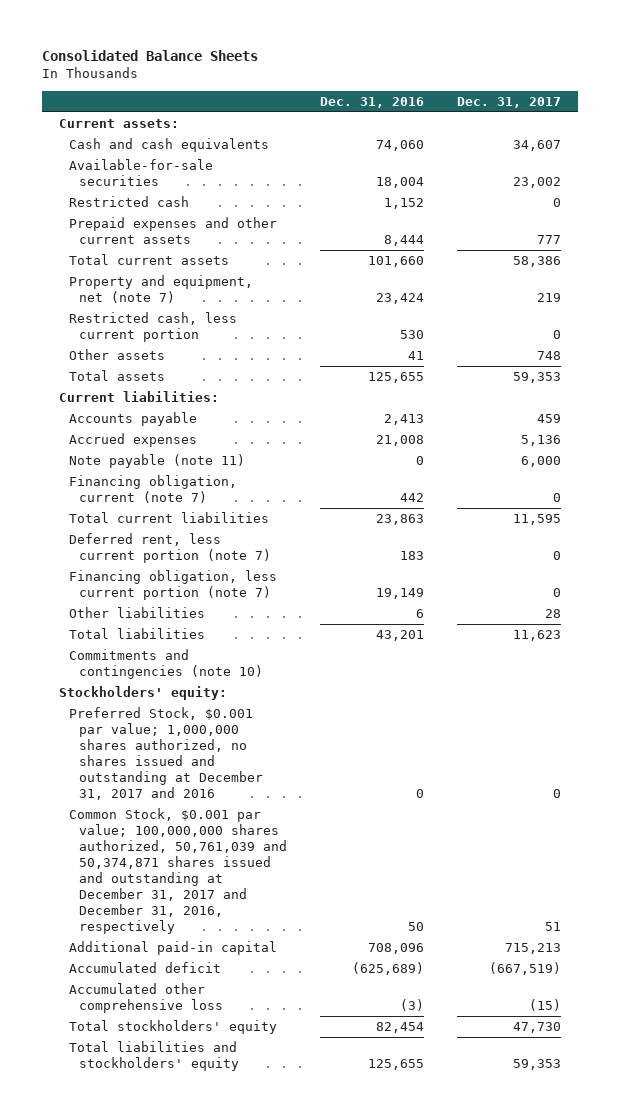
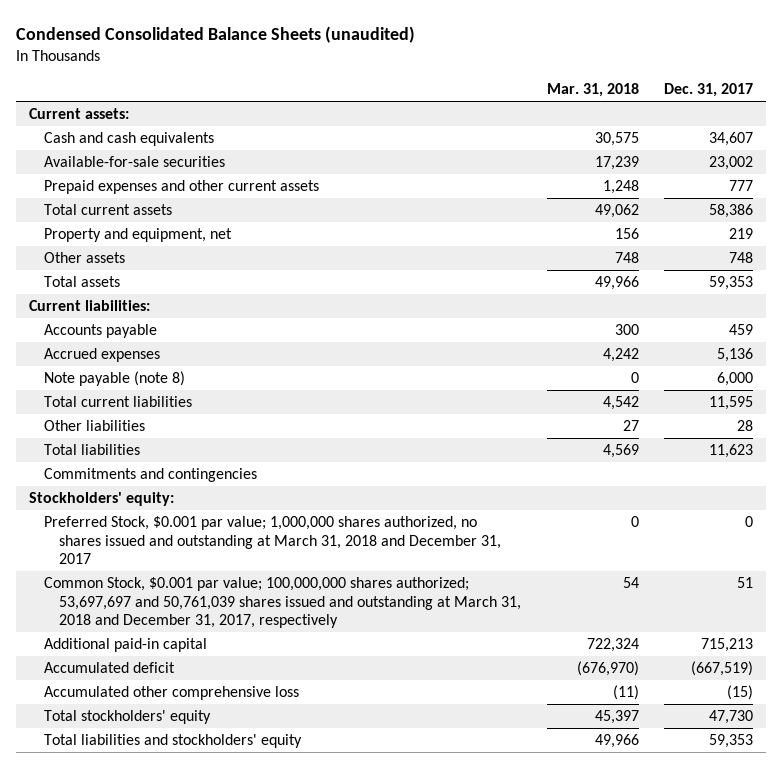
[42,50,259,62] Consolidated Balance Sheets -> [16,26,416,44] Condensed Consolidated Balance Sheets (unaudited)
[320,96,425,108] Dec. 31, 2016 -> none
none -> [546,83,639,98] Mar. 31, 2018
[68,196,189,208] Restricted cash -> none
[68,312,237,343] Restricted cash, less current portion -> none
[68,275,253,304] Property and equipment, net (note 7) -> [44,228,233,243] Property and equipment, net
[68,475,237,504] Financing obligation, current (note 7) -> none
[68,454,245,469] Note payable (note 11) -> [44,371,186,387] Note payable (note 8)
[68,533,272,564] Deferred rent, less current portion (note 7) -> none
[68,570,277,601] Financing obligation, less current portion (note 7) -> none
[68,649,264,680] Commitments and contingencies (note 10) -> [44,468,258,483] Commitments and contingencies
[68,707,264,801] Preferred Stock, $0.001 par value; 1,000,000 shares authorized, no shares issued and outstanding at December 31, 2017 and 2016 -> [44,516,502,565] Preferred Stock, $0.001 par value; 1,000,000 shares authorized, no shares issued and outstanding at March 31, 2018 and December 31, 2017
[68,808,288,935] Common Stock, $0.001 par value; 100,000,000 shares authorized, 50,761,039 and 50,374,871 shares issued and outstanding at December 31, 2017 and December 31, 2016, respectively -> [44,577,522,629] Common Stock, $0.001 par value; 100,000,000 shares authorized; 53,697,697 and 50,761,039 shares issued and outstanding at March 31, 2018 and December 31, 2017, respectively

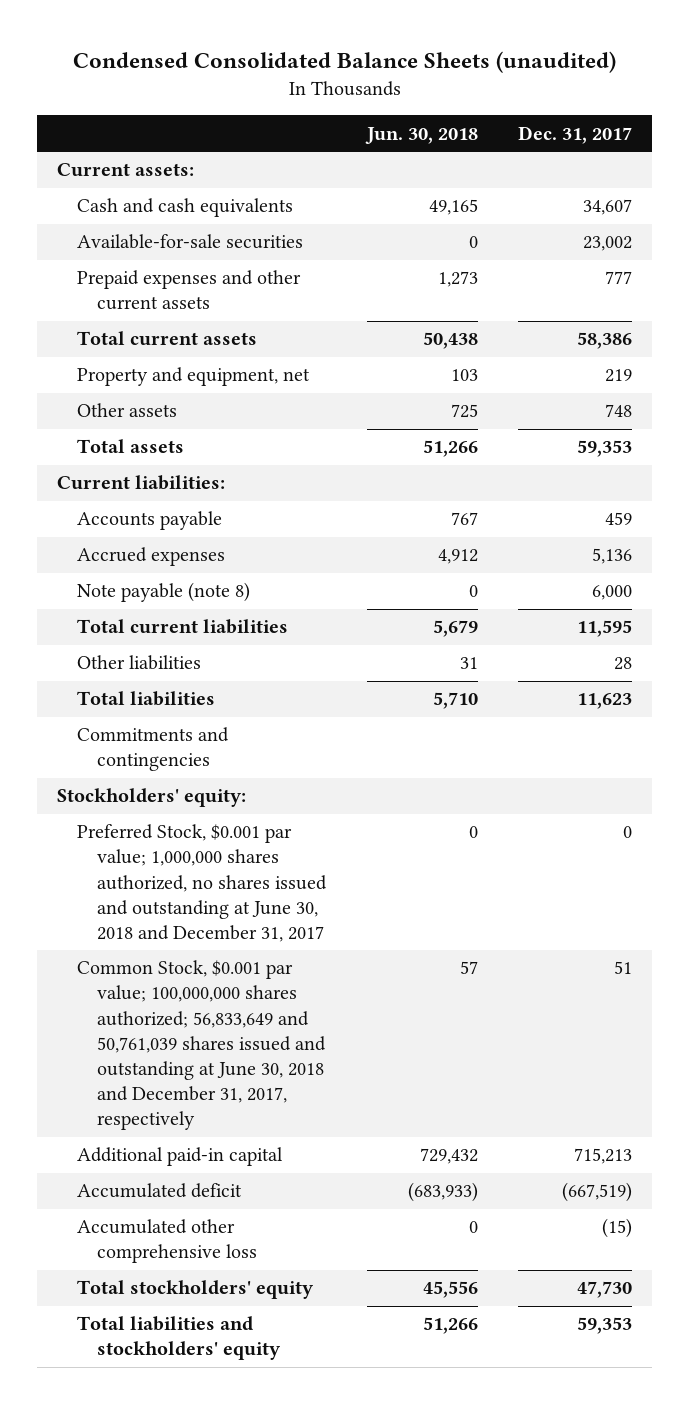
[546,83,639,98] Mar. 31, 2018 -> none
none -> [364,126,478,144] Jun. 30, 2018
[44,516,502,565] Preferred Stock, $0.001 par value; 1,000,000 shares authorized, no shares issued and outstanding at March 31, 2018 and December 31, 2017 -> [77,824,328,943] Preferred Stock, $0.001 par value; 1,000,000 shares authorized, no shares issued and outstanding at June 30, 2018 and December 31, 2017
[44,577,522,629] Common Stock, $0.001 par value; 100,000,000 shares authorized; 53,697,697 and 50,761,039 shares issued and outstanding at March 31, 2018 and December 31, 2017, respectively -> [77,960,327,1131] Common Stock, $0.001 par value; 100,000,000 shares authorized; 56,833,649 and 50,761,039 shares issued and outstanding at June 30, 2018 and December 31, 2017, respectively

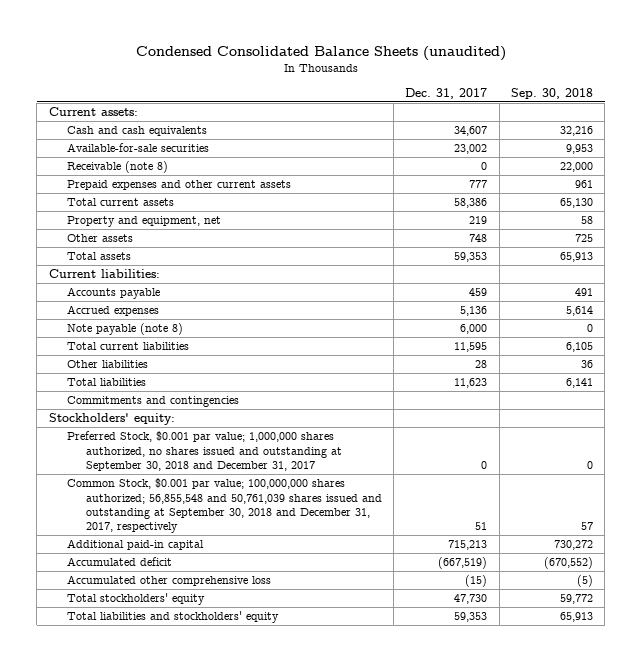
[364,126,478,144] Jun. 30, 2018 -> none
none -> [511,88,594,100] Sep. 30, 2018
none -> [67,161,169,174] Receivable (note 8)
[77,824,328,943] Preferred Stock, $0.001 par value; 1,000,000 shares authorized, no shares issued and outstanding at June 30, 2018 and December 31, 2017 -> [67,431,342,472] Preferred Stock, $0.001 par value; 1,000,000 shares authorized, no shares issued and outstanding at September 30, 2018 and December 31, 2017
[77,960,327,1131] Common Stock, $0.001 par value; 100,000,000 shares authorized; 56,833,649 and 50,761,039 shares issued and outstanding at June 30, 2018 and December 31, 2017, respectively -> [67,478,382,534] Common Stock, $0.001 par value; 100,000,000 shares authorized; 56,855,548 and 50,761,039 shares issued and outstanding at September 30, 2018 and December 31, 2017, respectively

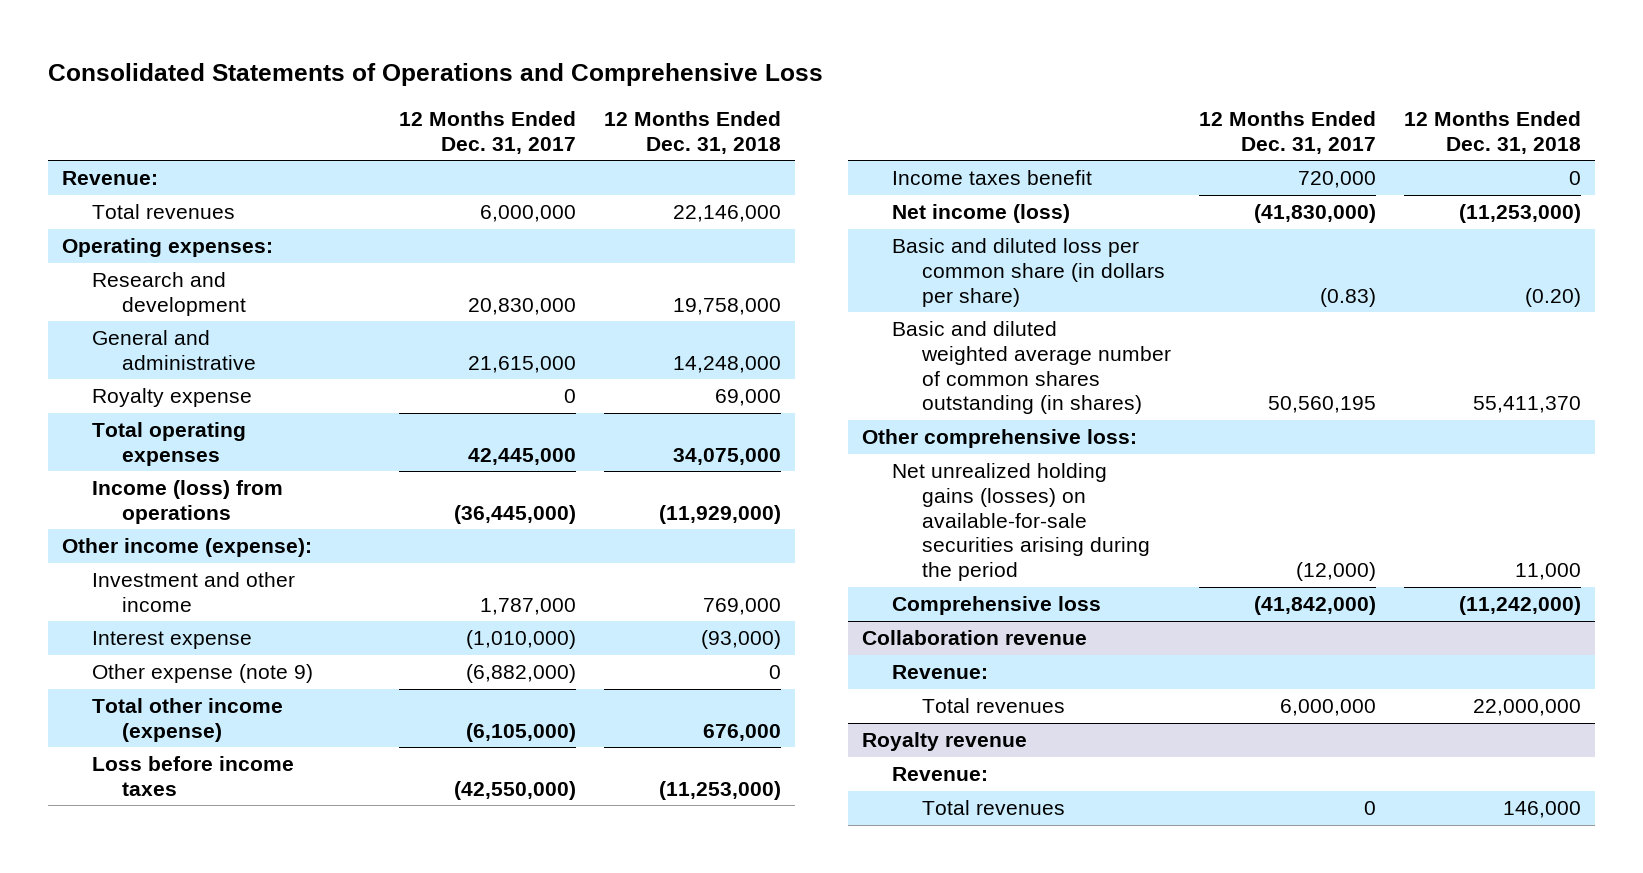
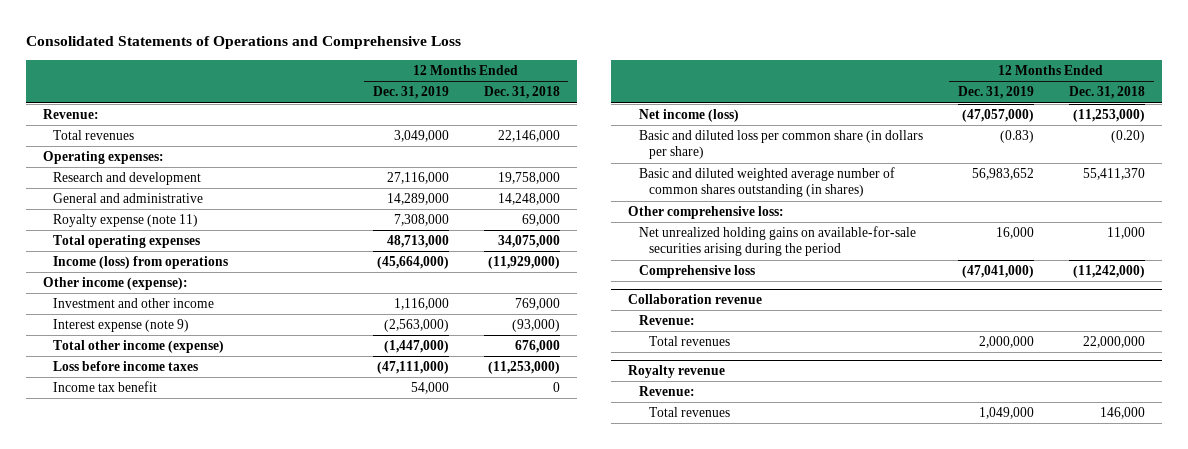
[399,110,577,154] 12 Months Ended Dec. 31, 2017 -> none
none -> [372,86,449,100] Dec. 31, 2019
[92,388,253,408] Royalty expense -> [53,214,199,228] Royalty expense (note 11)
[92,664,314,684] Other expense (note 9) -> none
[92,631,253,650] Interest expense -> [53,319,190,333] Interest expense (note 9)
[892,170,1093,186] Income taxes benefit -> [53,381,158,393] Income tax benefit
[892,463,1151,582] Net unrealized holding gains (losses) on available-for-sale securities arising during the period -> [638,226,916,257] Net unrealized holding gains on available-for-sale securities arising during the period

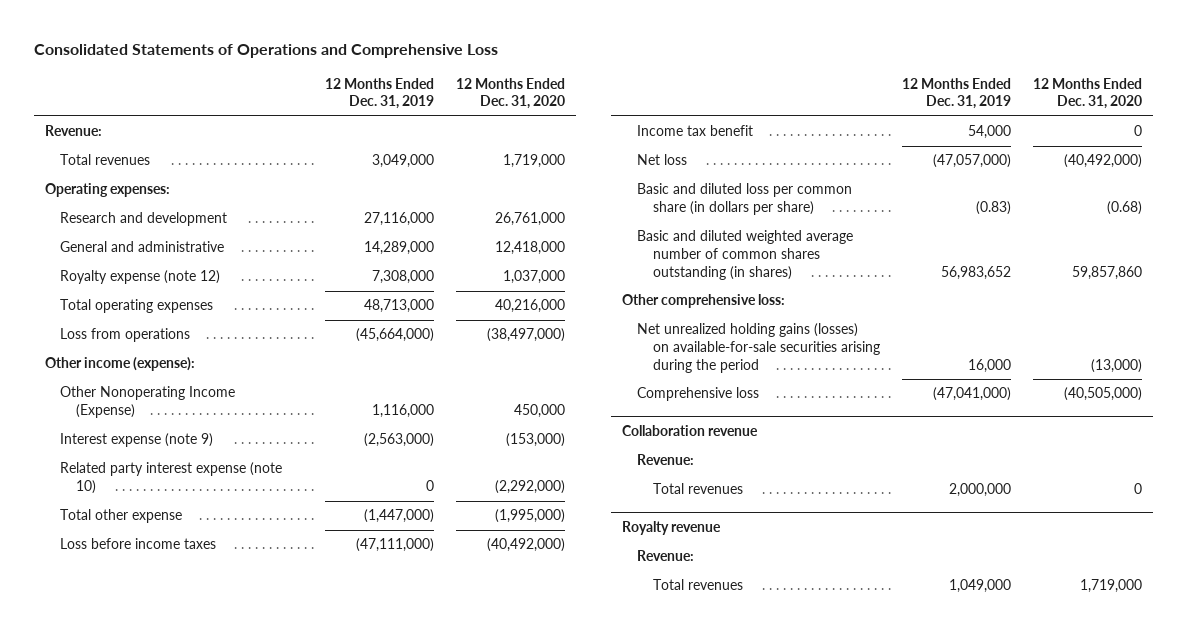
[483,86,560,100] Dec. 31, 2018 -> none
none -> [456,77,566,110] 12 Months Ended Dec. 31, 2020
[53,214,199,228] Royalty expense (note 11) -> [60,270,221,285] Royalty expense (note 12)
[53,256,229,270] Income (loss) from operations -> [60,328,191,343] Loss from operations
[53,298,215,309] Investment and other income -> [60,386,236,419] Other Nonoperating Income (Expense)
none -> [60,462,283,495] Related party interest expense (note 10)
[53,340,225,354] Total other income (expense) -> [60,509,183,524] Total other expense
[638,109,739,123] Net income (loss) -> [637,154,688,166] Net loss
[638,226,916,257] Net unrealized holding gains on available-for-sale securities arising during the period -> [637,323,881,373] Net unrealized holding gains (losses) on available-for-sale securities arising during the period

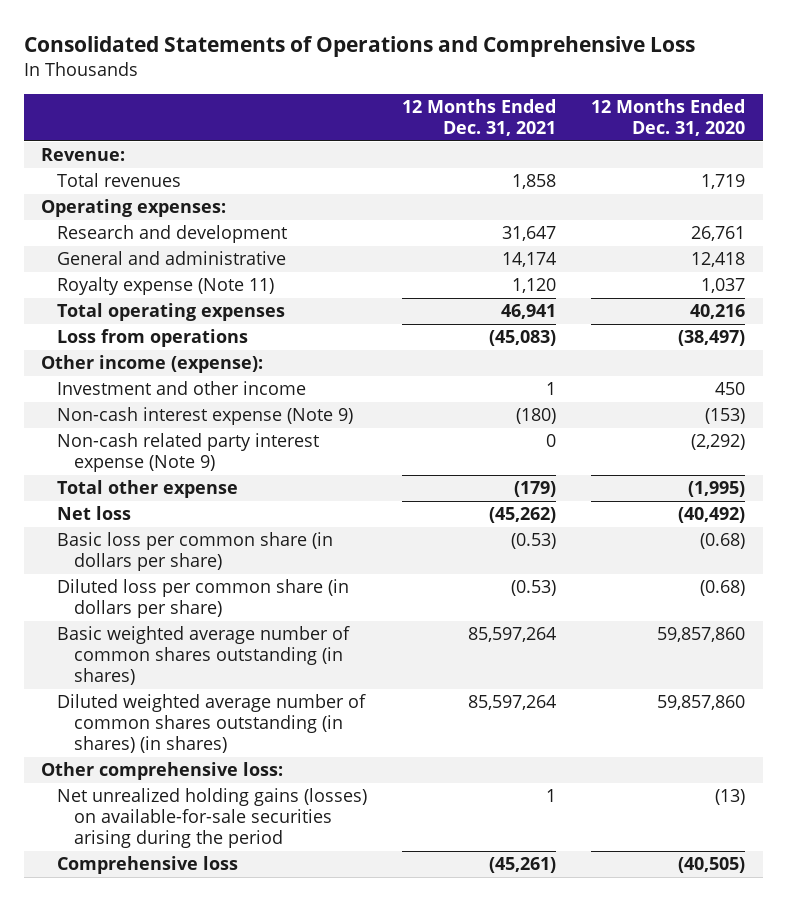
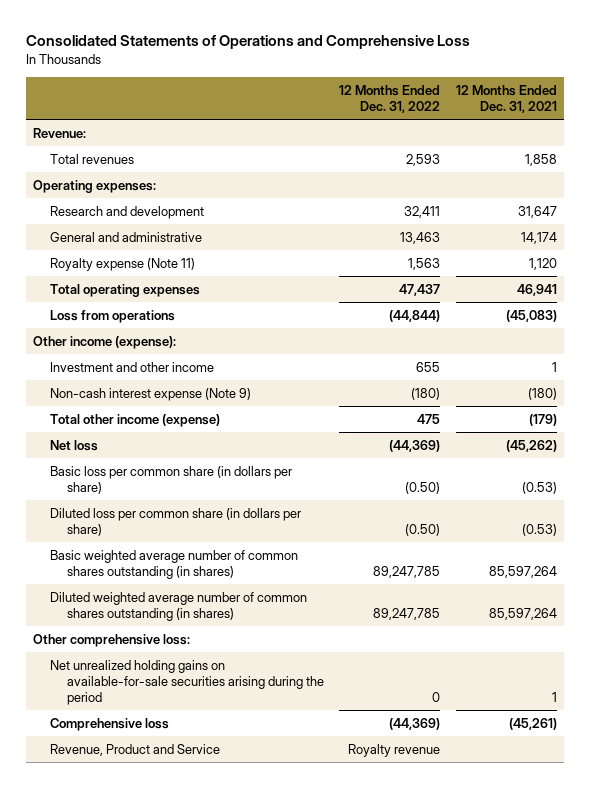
[591,99,746,137] 12 Months Ended Dec. 31, 2020 -> none
none -> [339,85,441,114] 12 Months Ended Dec. 31, 2022
[57,433,320,473] Non-cash related party interest expense (Note 9) -> none
[57,480,239,499] Total other expense -> [50,413,221,427] Total other income (expense)
[57,694,367,754] Diluted weighted average number of common shares outstanding (in shares) (in shares) -> [50,591,308,621] Diluted weighted average number of common shares outstanding (in shares)
[57,788,368,849] Net unrealized holding gains (losses) on available-for-sale securities arising during the period -> [50,659,325,705] Net unrealized holding gains on available-for-sale securities arising during the period
none -> [50,743,221,756] Revenue, Product and Service

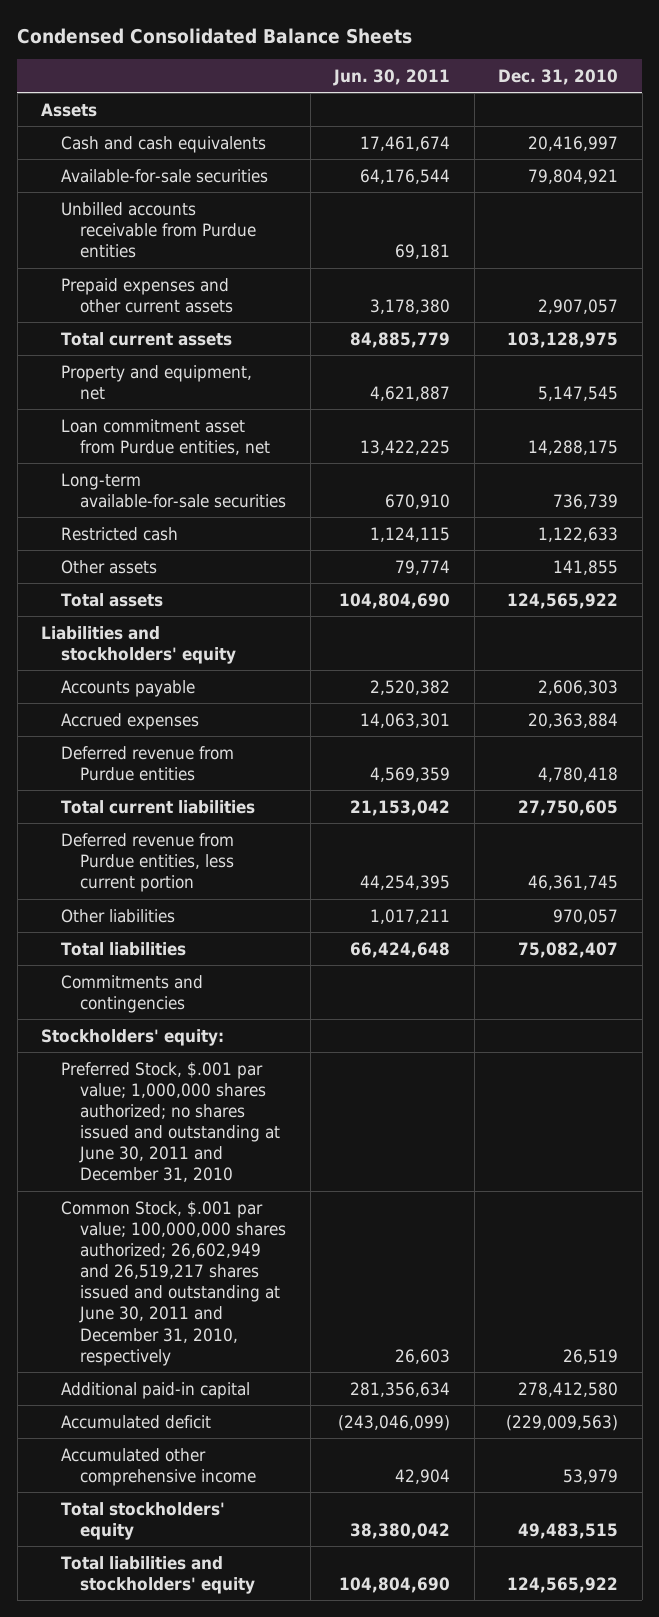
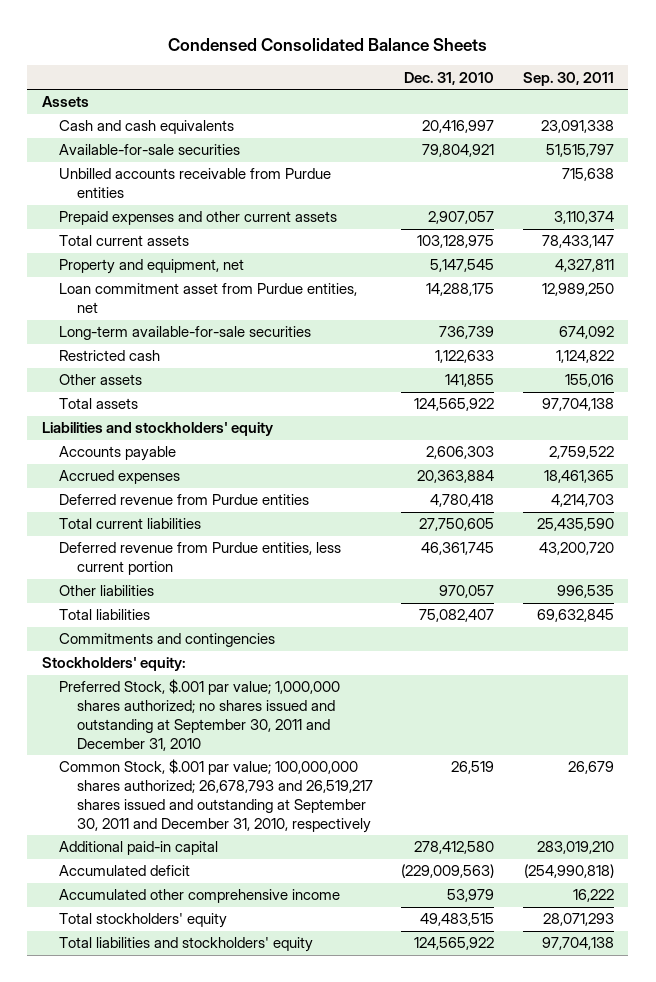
[333,68,451,86] Jun. 30, 2011 -> none
none -> [522,71,614,86] Sep. 30, 2011
[60,1061,281,1183] Preferred Stock, $.001 par value; 1,000,000 shares authorized; no shares issued and outstanding at June 30, 2011 and December 31, 2010 -> [59,679,341,751] Preferred Stock, $.001 par value; 1,000,000 shares authorized; no shares issued and outstanding at September 30, 2011 and December 31, 2010
[60,1200,287,1366] Common Stock, $.001 par value; 100,000,000 shares authorized; 26,602,949 and 26,519,217 shares issued and outstanding at June 30, 2011 and December 31, 2010, respectively -> [59,759,373,833] Common Stock, $.001 par value; 100,000,000 shares authorized; 26,678,793 and 26,519,217 shares issued and outstanding at September 30, 2011 and December 31, 2010, respectively

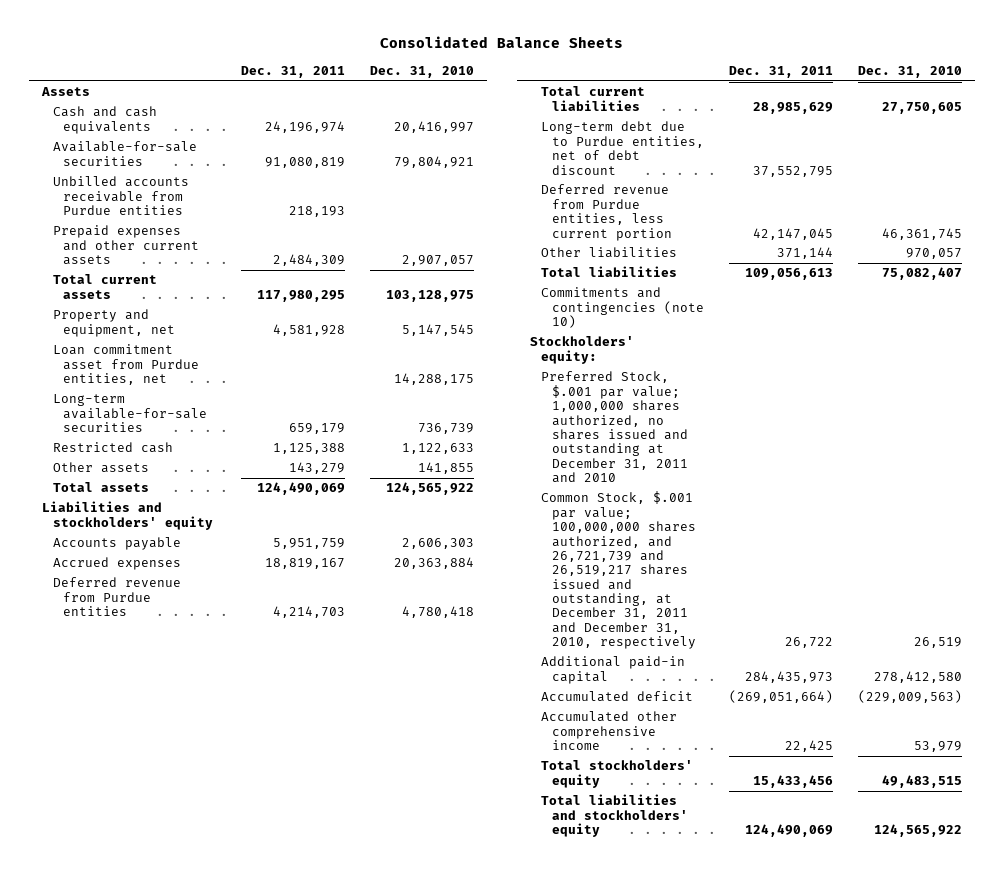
[167,37,487,51] Condensed Consolidated Balance Sheets -> [380,36,624,49] Consolidated Balance Sheets
[522,71,614,86] Sep. 30, 2011 -> none
none -> [240,66,345,79] Dec. 31, 2011
none -> [540,121,704,175] Long-term debt due to Purdue entities, net of debt discount
[59,633,276,648] Commitments and contingencies -> [540,287,704,329] Commitments and contingencies (note 10)
[59,679,341,751] Preferred Stock, $.001 par value; 1,000,000 shares authorized; no shares issued and outstanding at September 30, 2011 and December 31, 2010 -> [540,371,688,484] Preferred Stock, $.001 par value; 1,000,000 shares authorized, no shares issued and outstanding at December 31, 2011 and 2010
[59,759,373,833] Common Stock, $.001 par value; 100,000,000 shares authorized; 26,678,793 and 26,519,217 shares issued and outstanding at September 30, 2011 and December 31, 2010, respectively -> [540,491,696,650] Common Stock, $.001 par value; 100,000,000 shares authorized, and 26,721,739 and 26,519,217 shares issued and outstanding, at December 31, 2011 and December 31, 2010, respectively

